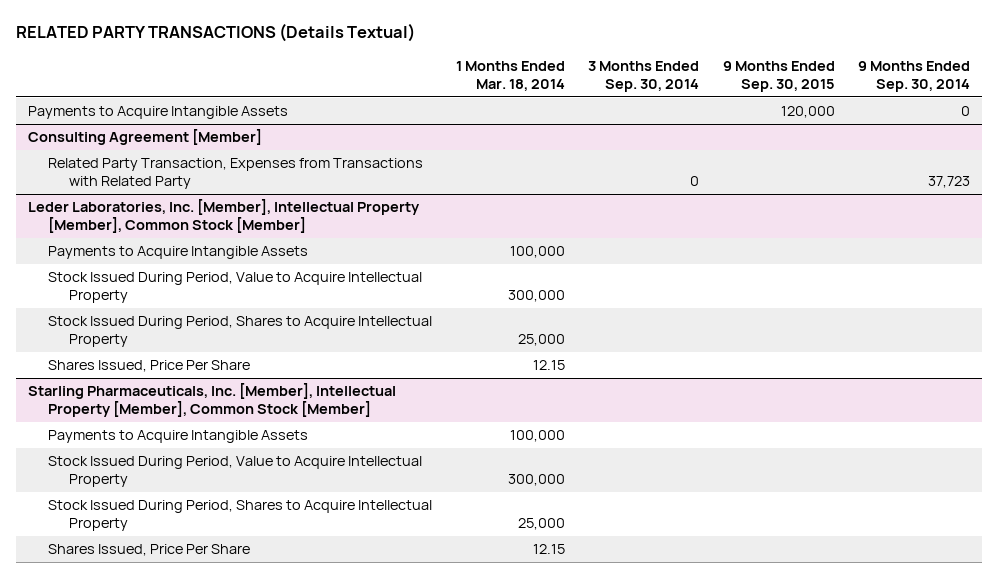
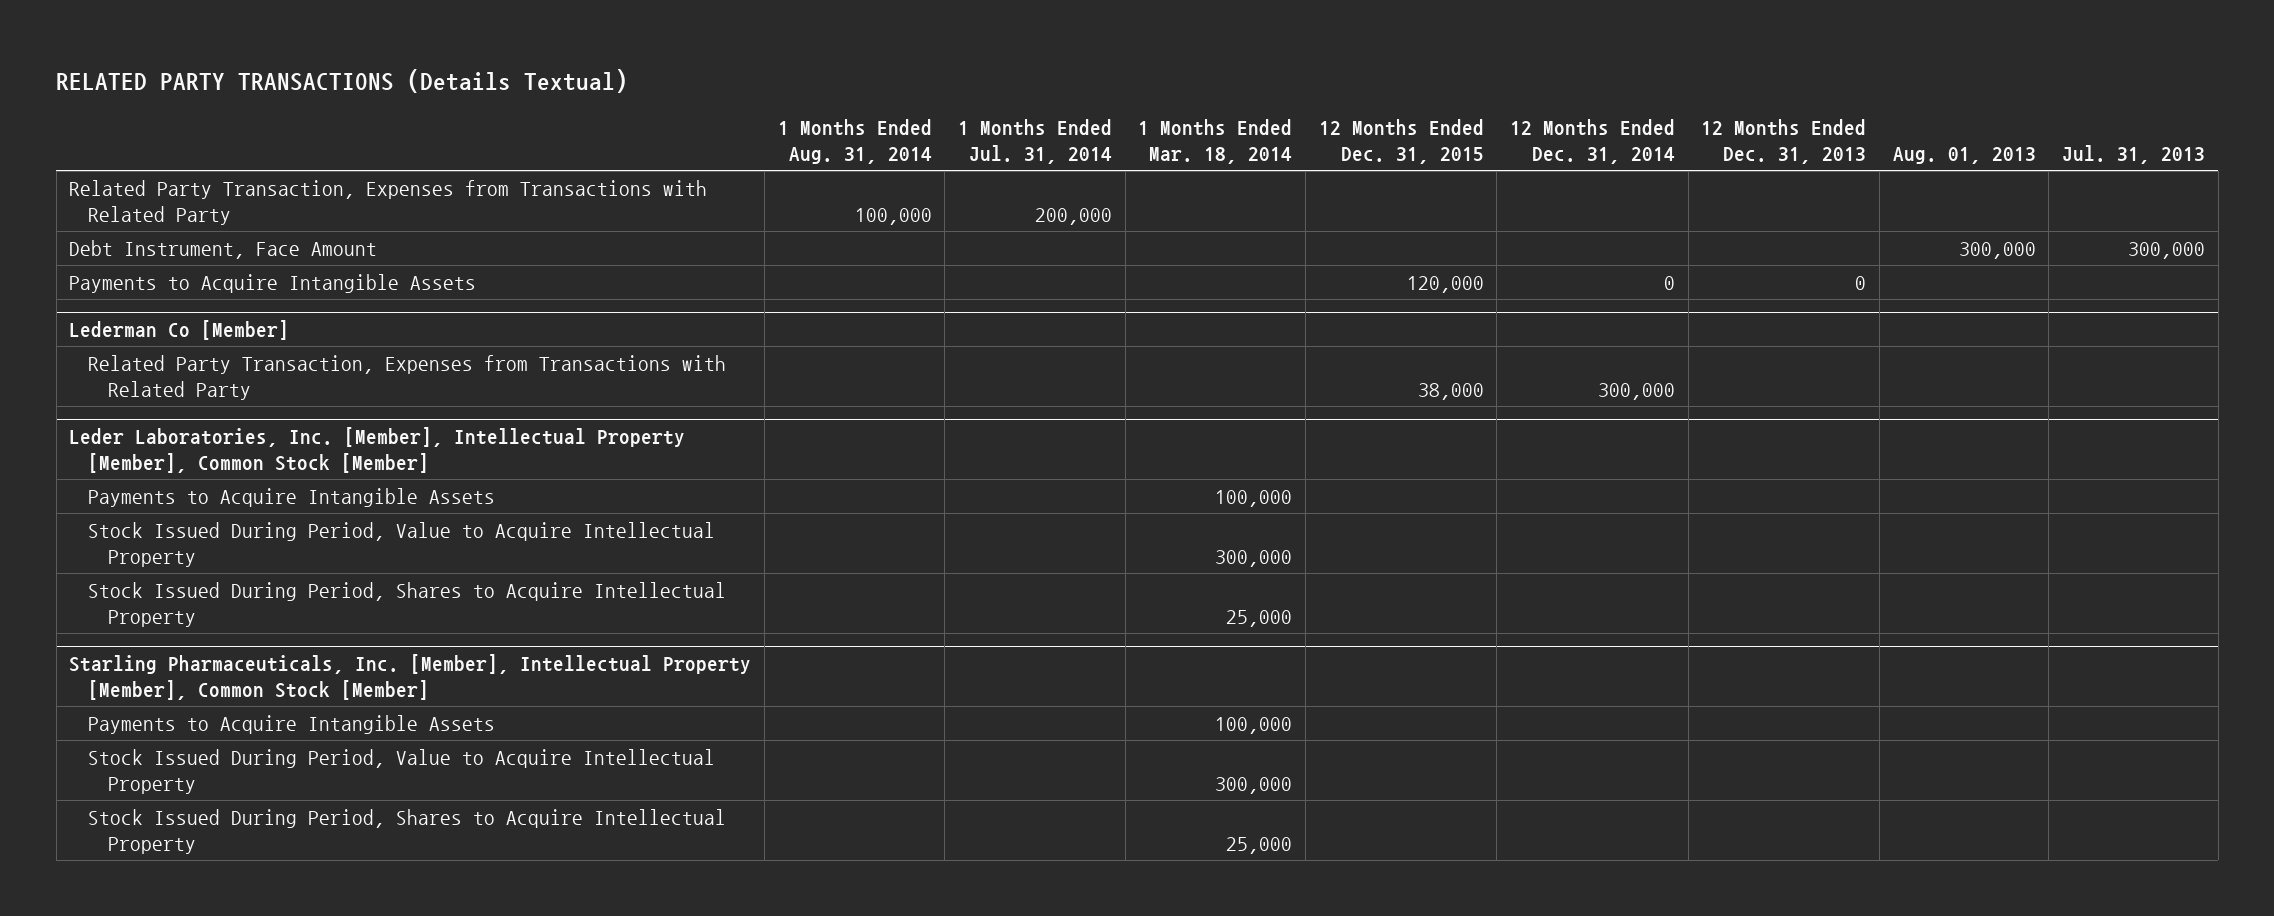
[588,61,700,92] 3 Months Ended Sep. 30, 2014 -> none
[722,61,835,92] 9 Months Ended Sep. 30, 2015 -> none
[858,61,971,92] 9 Months Ended Sep. 30, 2014 -> none
none -> [777,118,932,164] 1 Months Ended Aug. 31, 2014
none -> [957,118,1112,164] 1 Months Ended Jul. 31, 2014
none -> [1318,118,1484,164] 12 Months Ended Dec. 31, 2015
none -> [1509,118,1675,164] 12 Months Ended Dec. 31, 2014
none -> [1701,118,1867,164] 12 Months Ended Dec. 31, 2013
none -> [1892,146,2036,164] Aug. 01, 2013
none -> [2061,144,2205,164] Jul. 31, 2013
none -> [69,179,708,225] Related Party Transaction, Expenses from Transactions with Related Party
none -> [69,239,378,259] Debt Instrument, Face Amount
[27,129,262,146] Consulting Agreement [Member] -> none
none -> [69,319,290,340] Lederman Co [Member]
[48,360,251,373] Shares Issued, Price Per Share -> none
[48,544,251,557] Shares Issued, Price Per Share -> none

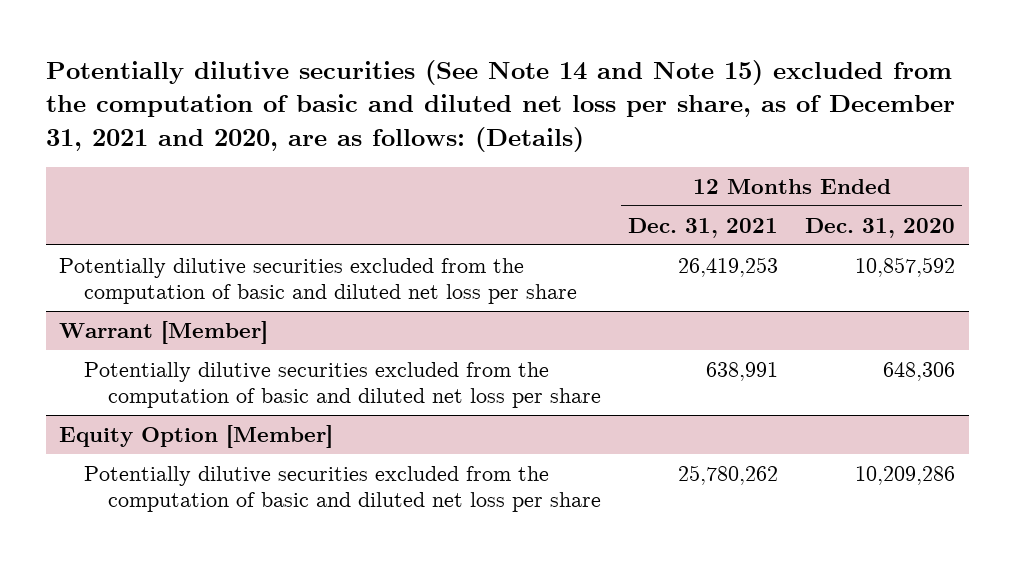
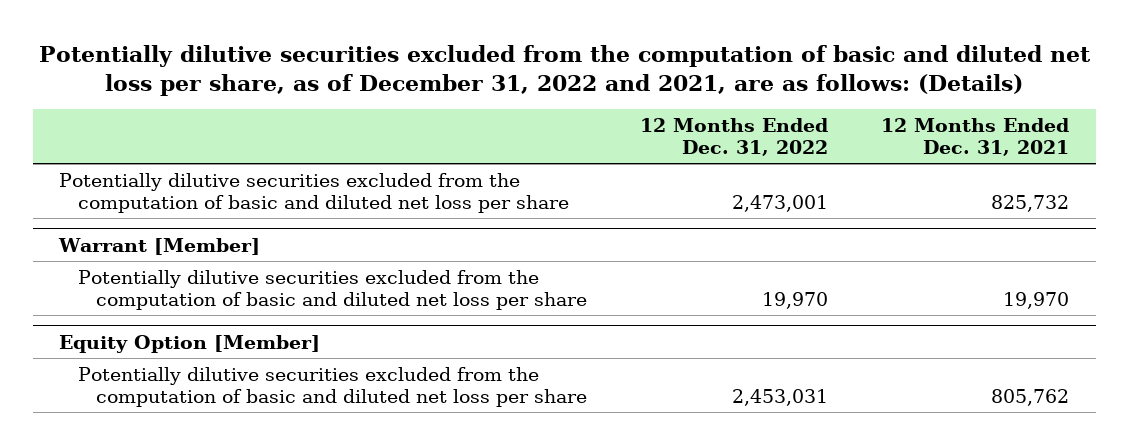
[45,60,955,152] Potentially dilutive securities (See Note 14 and Note 15) excluded from the computation of basic and diluted net loss per share, as of December 31, 2021 and 2020, are as follows: (Details) -> [39,44,1092,96] Potentially dilutive securities excluded from the computation of basic and diluted net loss per share, as of December 31, 2022 and 2021, are as follows: (Details)
[805,217,956,238] Dec. 31, 2020 -> none
none -> [640,118,829,157] 12 Months Ended Dec. 31, 2022
[678,256,779,277] 26,419,253 -> [991,194,1070,212] 825,732
[706,361,779,381] 638,991 -> [1003,291,1070,309] 19,970
[678,464,779,485] 25,780,262 -> [991,388,1070,406] 805,762

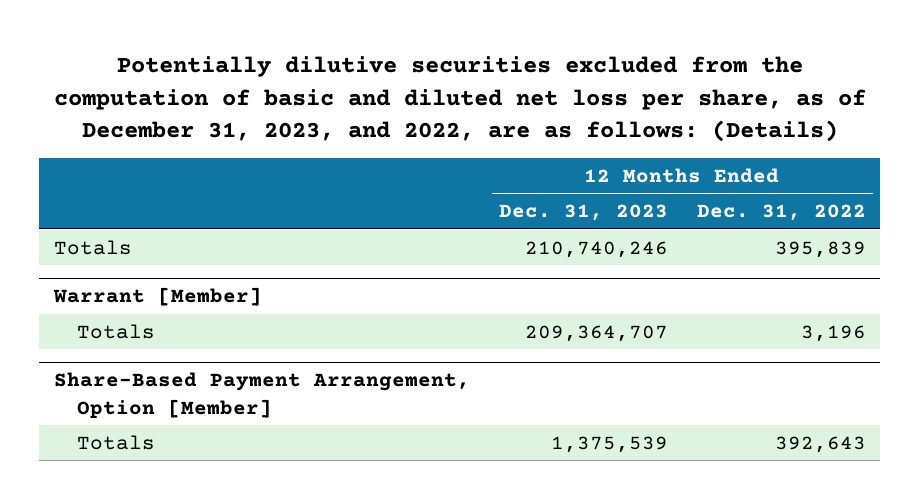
[39,44,1092,96] Potentially dilutive securities excluded from the computation of basic and diluted net loss per share, as of December 31, 2022 and 2021, are as follows: (Details) -> [53,56,866,143] Potentially dilutive securities excluded from the computation of basic and diluted net loss per share, as of December 31, 2023, and 2022, are as follows: (Details)
[881,118,1070,157] 12 Months Ended Dec. 31, 2021 -> none
none -> [498,204,668,222] Dec. 31, 2023
[59,172,569,213] Potentially dilutive securities excluded from the computation of basic and diluted net loss per share -> none
none -> [53,239,132,255] Totals
[77,269,588,310] Potentially dilutive securities excluded from the computation of basic and diluted net loss per share -> none
[59,334,321,353] Equity Option [Member] -> none
[77,366,588,407] Potentially dilutive securities excluded from the computation of basic and diluted net loss per share -> none
none -> [76,323,155,339] Totals
none -> [53,372,470,418] Share-Based Payment Arrangement, Option [Member]
none -> [76,434,155,450] Totals

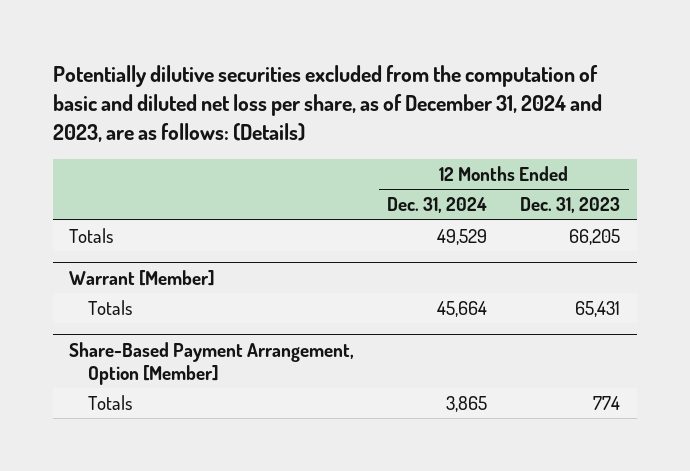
[53,56,866,143] Potentially dilutive securities excluded from the computation of basic and diluted net loss per share, as of December 31, 2023, and 2022, are as follows: (Details) -> [52,64,602,143] Potentially dilutive securities excluded from the computation of basic and diluted net loss per share, as of December 31, 2024 and 2023, are as follows: (Details)
[696,204,866,222] Dec. 31, 2022 -> none
none -> [387,197,488,214] Dec. 31, 2024
[524,240,668,258] 210,740,246 -> [569,228,621,245] 66,205
[524,324,668,342] 209,364,707 -> [575,300,621,317] 65,431
[550,435,668,453] 1,375,539 -> [593,395,621,410] 774

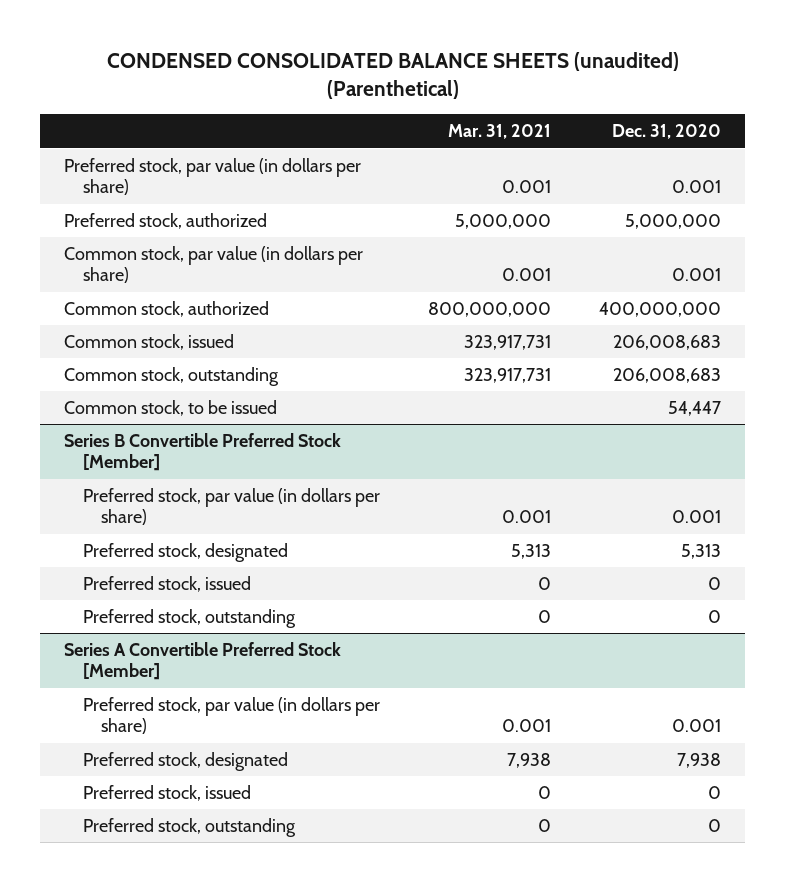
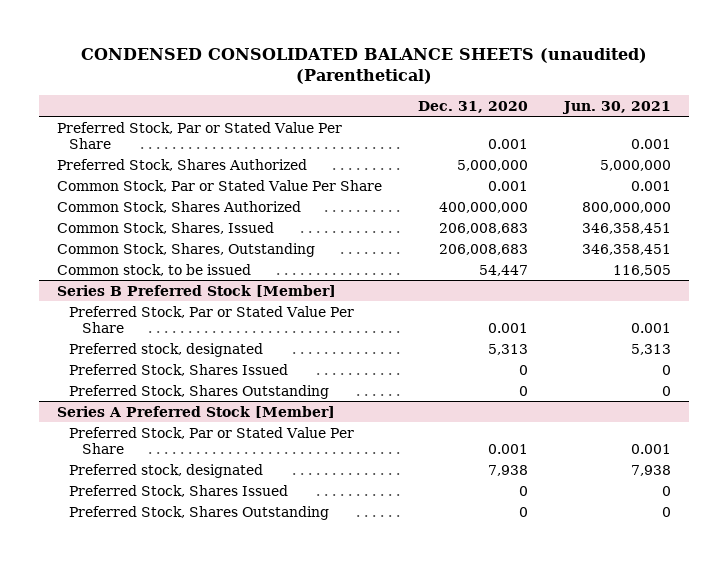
[448,124,552,140] Mar. 31, 2021 -> none
none -> [561,100,671,114] Jun. 30, 2021
[64,157,362,196] Preferred stock, par value (in dollars per share) -> [56,121,342,149] Preferred Stock, Par or Stated Value Per Share
[64,212,268,229] Preferred stock, authorized -> [56,158,307,171] Preferred Stock, Shares Authorized
[64,245,364,284] Common stock, par value (in dollars per share) -> [56,179,382,192] Common Stock, Par or Stated Value Per Share
[64,300,270,317] Common stock, authorized -> [56,200,301,213] Common Stock, Shares Authorized
[64,333,235,350] Common stock, issued -> [56,221,274,234] Common Stock, Shares, Issued
[64,366,280,386] Common stock, outstanding -> [56,242,315,257] Common Stock, Shares, Outstanding
[64,432,342,472] Series B Convertible Preferred Stock [Member] -> [56,284,336,297] Series B Preferred Stock [Member]
[82,487,380,526] Preferred stock, par value (in dollars per share) -> [69,305,355,333] Preferred Stock, Par or Stated Value Per Share
[82,575,251,592] Preferred stock, issued -> [69,363,289,376] Preferred Stock, Shares Issued
[82,608,296,628] Preferred stock, outstanding -> [69,384,330,399] Preferred Stock, Shares Outstanding
[64,641,342,681] Series A Convertible Preferred Stock [Member] -> [56,405,335,418] Series A Preferred Stock [Member]
[82,696,380,735] Preferred stock, par value (in dollars per share) -> [69,426,355,454] Preferred Stock, Par or Stated Value Per Share
[82,784,251,801] Preferred stock, issued -> [69,484,289,497] Preferred Stock, Shares Issued
[82,817,296,837] Preferred stock, outstanding -> [69,505,330,520] Preferred Stock, Shares Outstanding

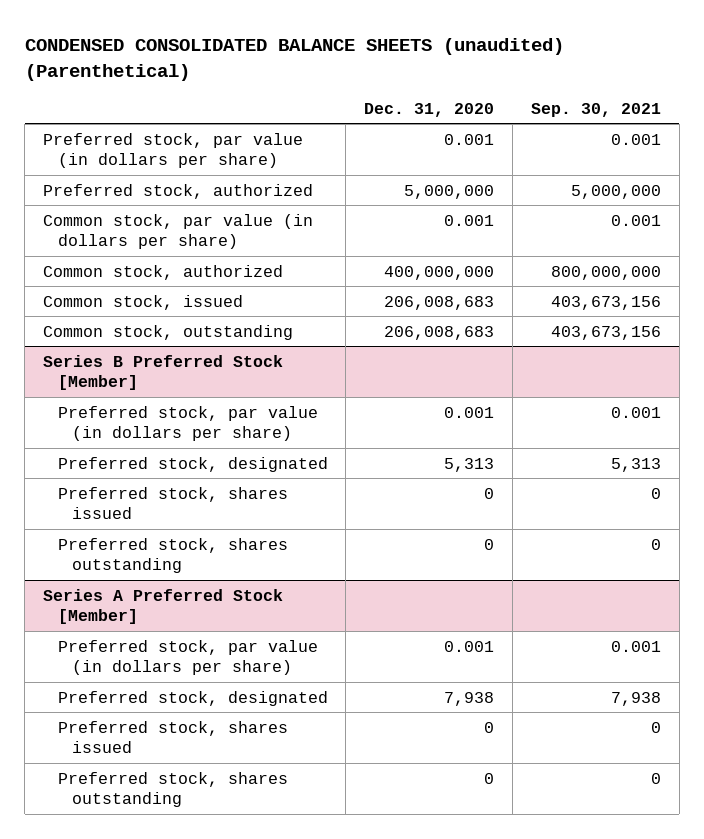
[561,100,671,114] Jun. 30, 2021 -> none
none -> [531,102,662,117] Sep. 30, 2021
[56,263,251,276] Common stock, to be issued -> none
[56,121,342,149] Preferred Stock, Par or Stated Value Per Share -> [43,132,304,169] Preferred stock, par value (in dollars per share)
[56,158,307,171] Preferred Stock, Shares Authorized -> [43,183,314,199] Preferred stock, authorized
[56,179,382,192] Common Stock, Par or Stated Value Per Share -> [43,213,314,250] Common stock, par value (in dollars per share)
[56,200,301,213] Common Stock, Shares Authorized -> [43,264,284,280] Common stock, authorized
[56,221,274,234] Common Stock, Shares, Issued -> [43,294,244,310] Common stock, issued
[56,242,315,257] Common Stock, Shares, Outstanding -> [43,324,294,340] Common stock, outstanding
[69,305,355,333] Preferred Stock, Par or Stated Value Per Share -> [57,405,318,442] Preferred stock, par value (in dollars per share)
[69,363,289,376] Preferred Stock, Shares Issued -> [57,486,288,520] Preferred stock, shares issued
[69,384,330,399] Preferred Stock, Shares Outstanding -> [57,537,288,574] Preferred stock, shares outstanding
[69,426,355,454] Preferred Stock, Par or Stated Value Per Share -> [57,639,318,676] Preferred stock, par value (in dollars per share)
[69,484,289,497] Preferred Stock, Shares Issued -> [57,720,288,754] Preferred stock, shares issued
[69,505,330,520] Preferred Stock, Shares Outstanding -> [57,771,288,808] Preferred stock, shares outstanding

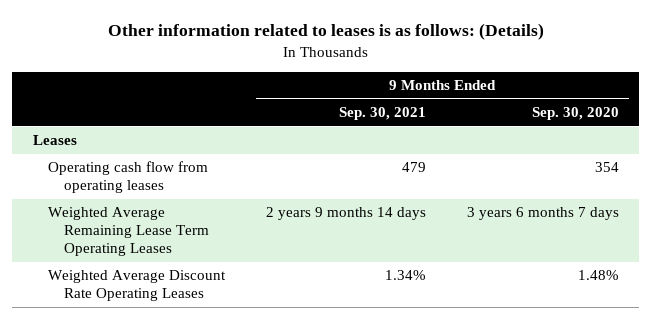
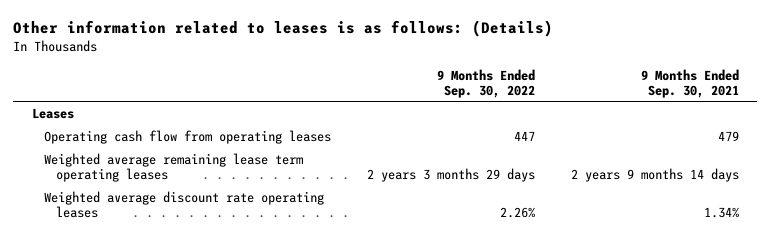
[531,107,619,121] Sep. 30, 2020 -> none
none -> [436,68,535,98] 9 Months Ended Sep. 30, 2022
[48,207,210,257] Weighted Average Remaining Lease Term Operating Leases -> [43,152,303,182] Weighted average remaining lease term operating leases
[48,270,227,302] Weighted Average Discount Rate Operating Leases -> [43,190,324,218] Weighted average discount rate operating leases

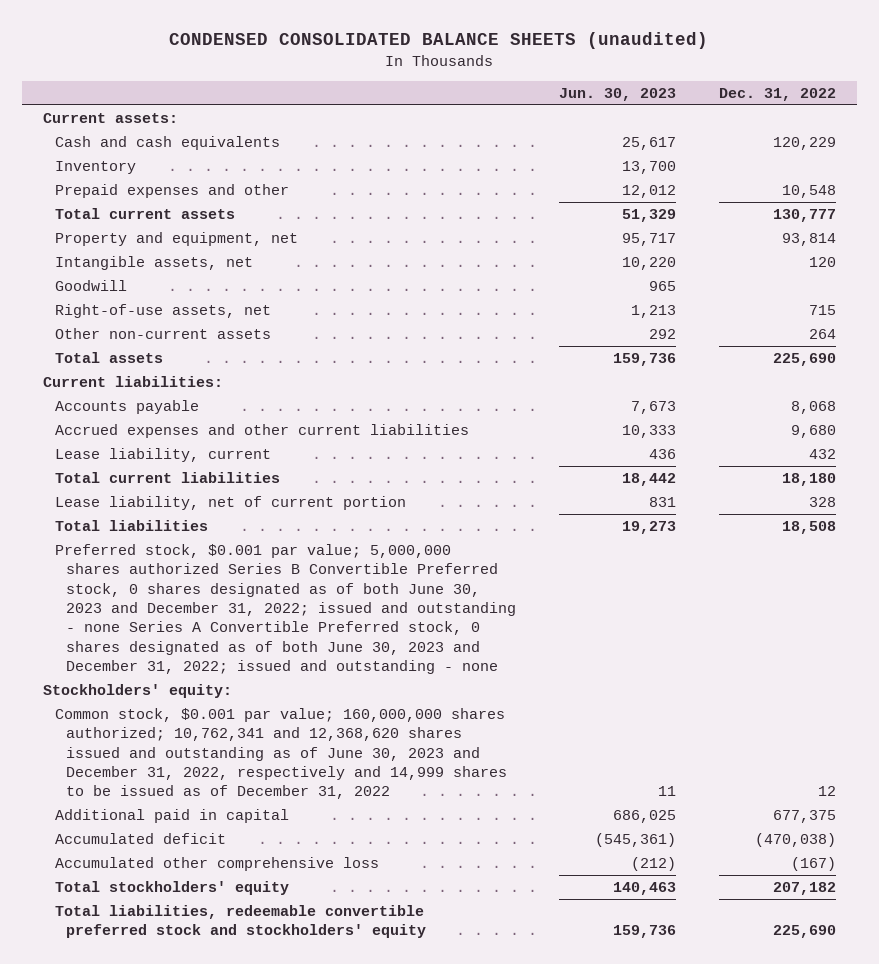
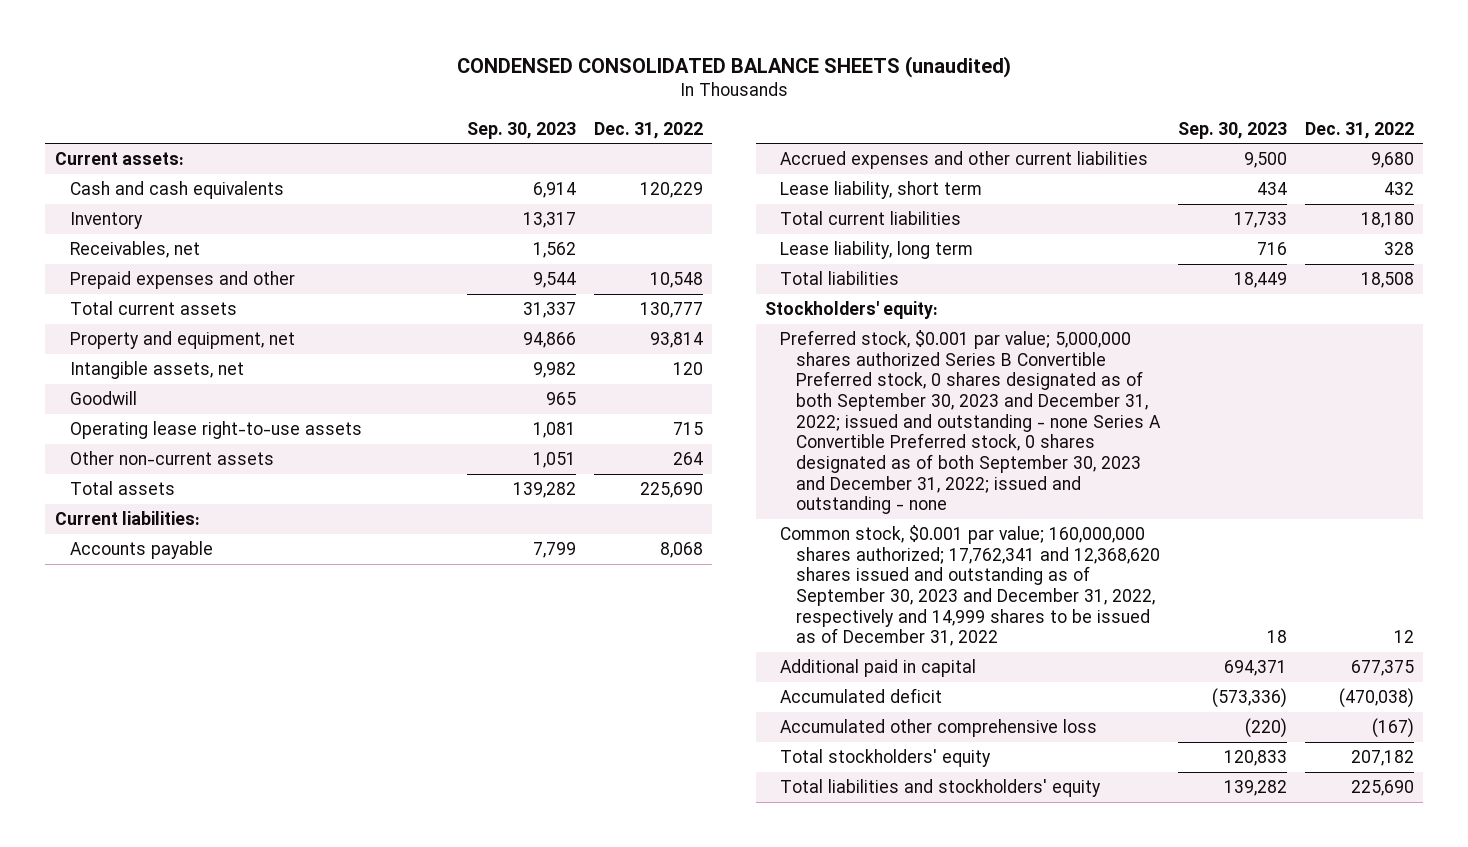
[558,87,676,101] Jun. 30, 2023 -> none
none -> [467,121,577,139] Sep. 30, 2023
none -> [69,240,200,258] Receivables, net
[54,304,271,319] Right-of-use assets, net -> [69,420,362,439] Operating lease right-to-use assets
[54,448,271,463] Lease liability, current -> [780,180,983,199] Lease liability, short term
[54,496,406,511] Lease liability, net of current portion -> [780,240,974,259] Lease liability, long term
[54,544,516,674] Preferred stock, $0.001 par value; 5,000,000 shares authorized Series B Convertible Preferred stock, 0 shares designated as of both June 30, 2023 and December 31, 2022; issued and outstanding - none Series A Convertible Preferred stock, 0 shares designated as of both June 30, 2023 and December 31, 2022; issued and outstanding - none -> none
none -> [780,329,1161,515] Preferred stock, $0.001 par value; 5,000,000 shares authorized Series B Convertible Preferred stock, 0 shares designated as of both September 30, 2023 and December 31, 2022; issued and outstanding - none Series A Convertible Preferred stock, 0 shares designated as of both September 30, 2023 and December 31, 2022; issued and outstanding - none
[54,708,507,800] Common stock, $0.001 par value; 160,000,000 shares authorized; 10,762,341 and 12,368,620 shares issued and outstanding as of June 30, 2023 and December 31, 2022, respectively and 14,999 shares to be issued as of December 31, 2022 -> [780,524,1160,647] Common stock, $0.001 par value; 160,000,000 shares authorized; 17,762,341 and 12,368,620 shares issued and outstanding as of September 30, 2023 and December 31, 2022, respectively and 14,999 shares to be issued as of December 31, 2022
[54,905,426,939] Total liabilities, redeemable convertible preferred stock and stockholders' equity -> [780,778,1102,797] Total liabilities and stockholders' equity

